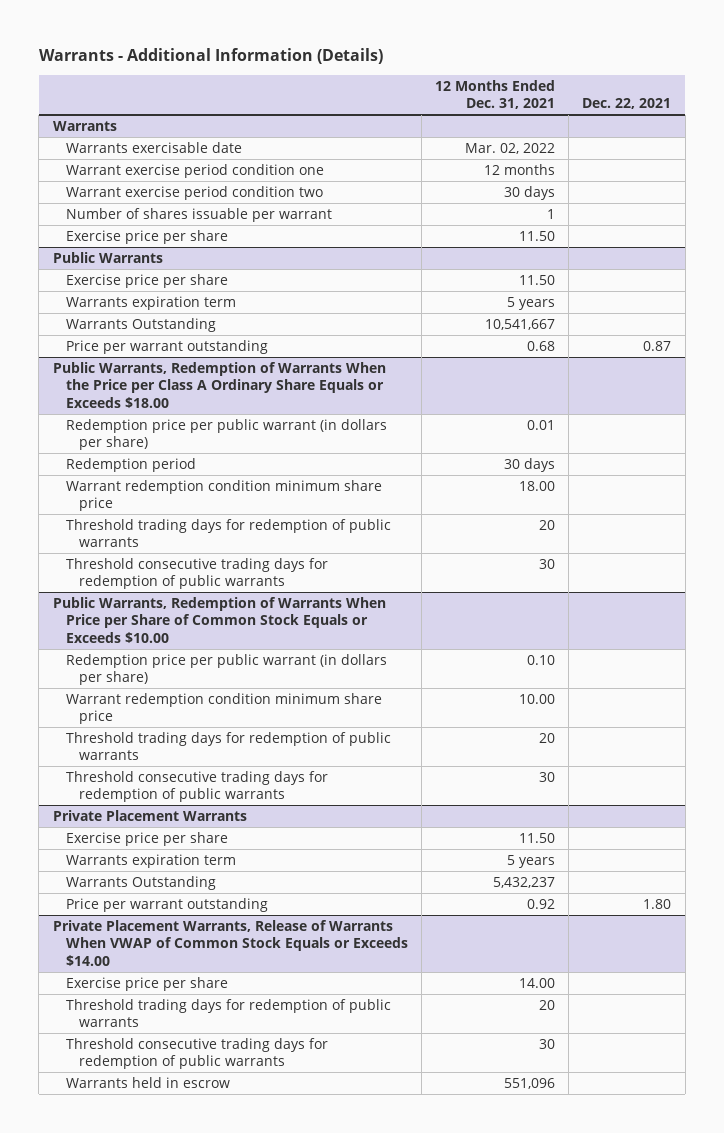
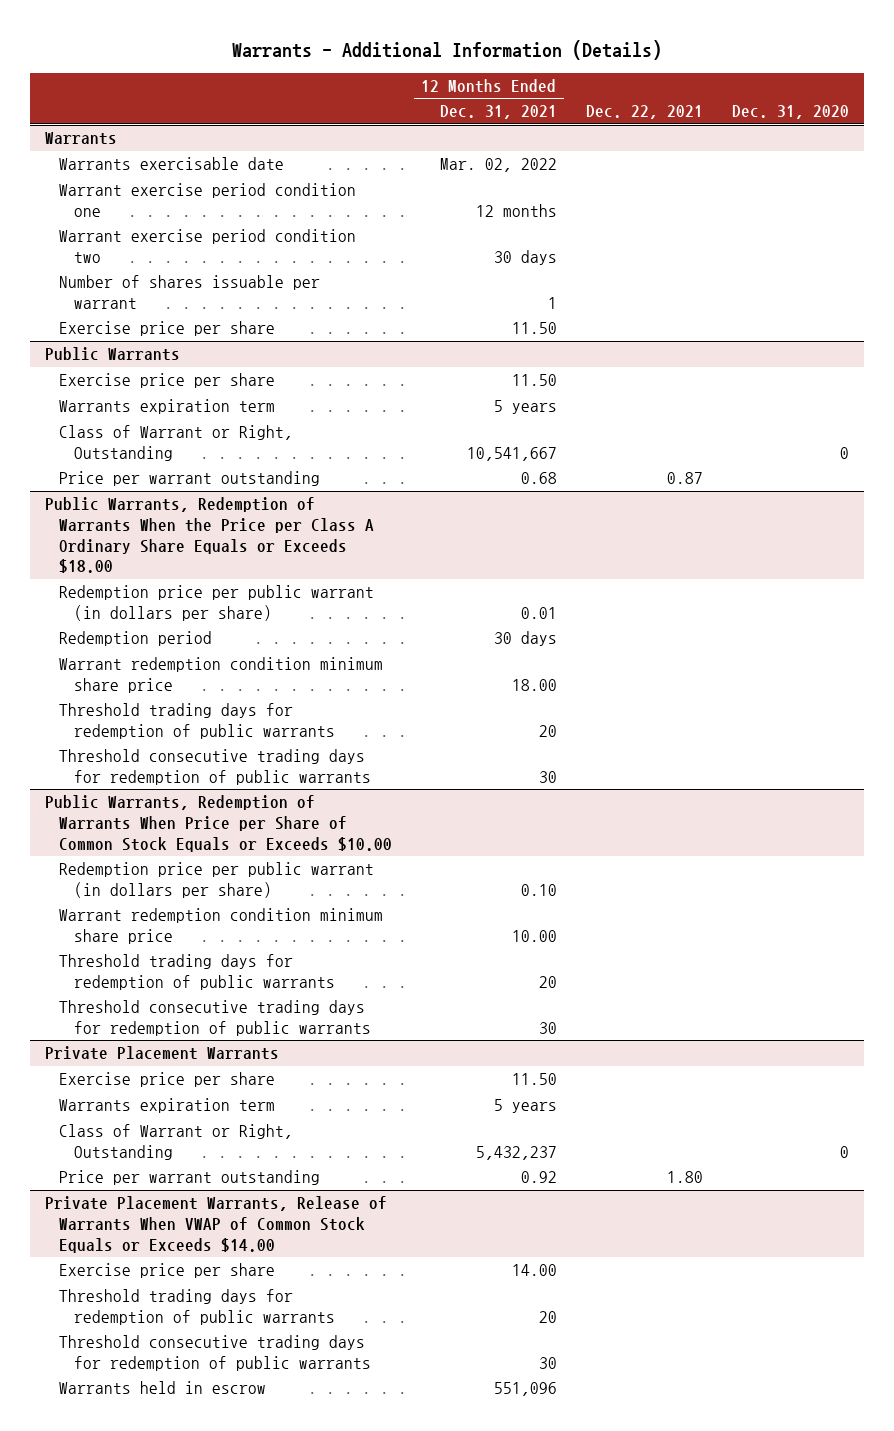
none -> [732,105,850,120] Dec. 31, 2020
[65,317,216,332] Warrants Outstanding -> [59,425,294,461] Class of Warrant or Right, Outstanding
[65,875,216,890] Warrants Outstanding -> [59,1124,294,1160] Class of Warrant or Right, Outstanding

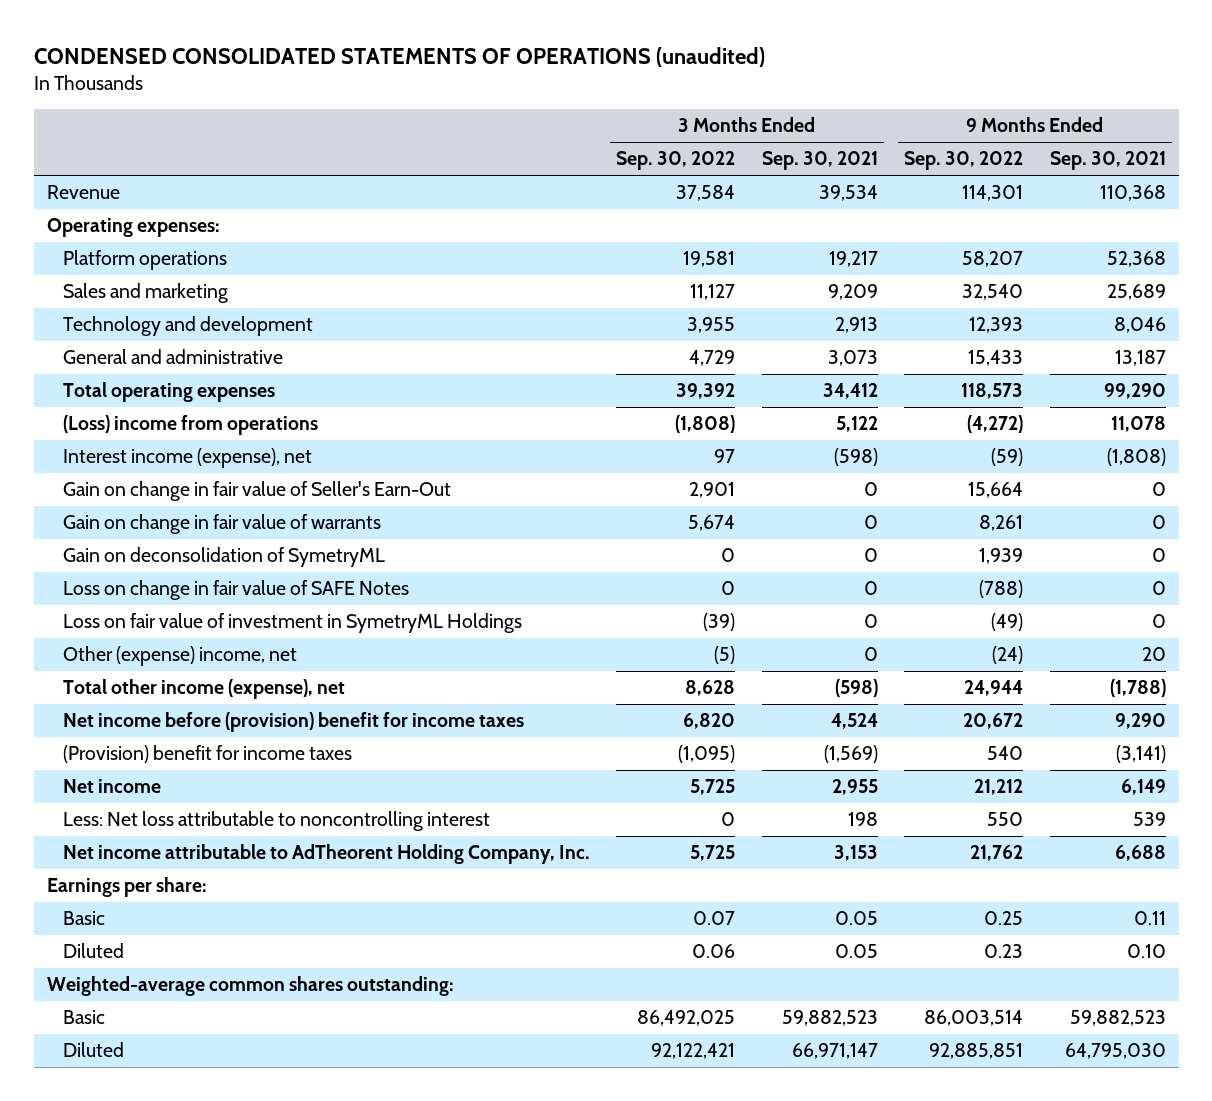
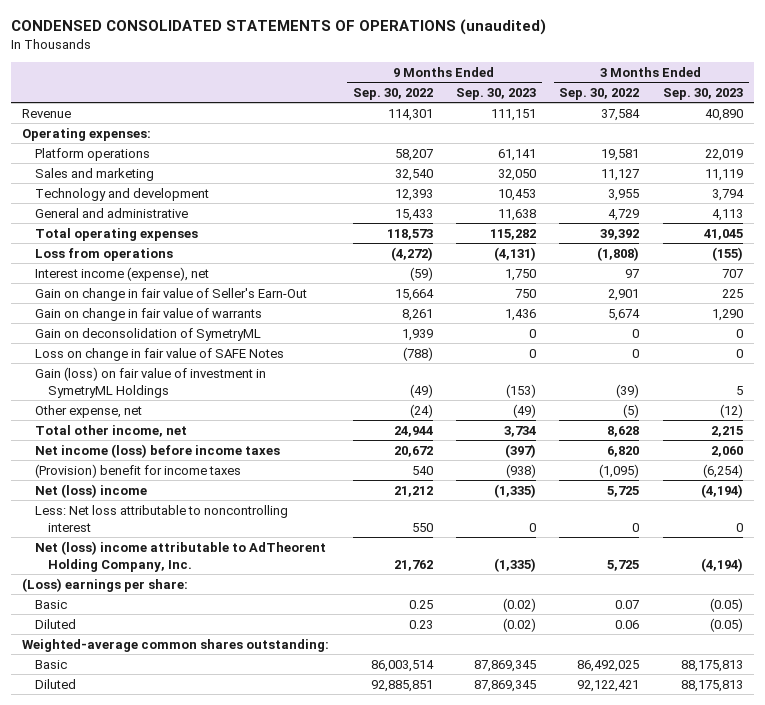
[761,151,878,171] Sep. 30, 2021 -> none
[1049,151,1166,171] Sep. 30, 2021 -> none
none -> [456,87,537,100] Sep. 30, 2023
none -> [662,87,743,100] Sep. 30, 2023
[62,415,318,436] (Loss) income from operations -> [35,247,174,261] Loss from operations
[62,613,522,634] Loss on fair value of investment in SymetryML Holdings -> [35,366,267,398] Gain (loss) on fair value of investment in SymetryML Holdings
[62,646,297,667] Other (expense) income, net -> [35,404,143,418] Other expense, net
[62,679,345,700] Total other income (expense), net -> [35,424,188,437] Total other income, net
[62,712,524,733] Net income before (provision) benefit for income taxes -> [35,443,281,458] Net income (loss) before income taxes
[62,779,161,794] Net income -> [35,483,148,498] Net (loss) income
[62,844,590,865] Net income attributable to AdTheorent Holding Company, Inc. -> [35,540,327,572] Net (loss) income attributable to AdTheorent Holding Company, Inc.
[46,877,207,898] Earnings per share: -> [22,577,189,592] (Loss) earnings per share:

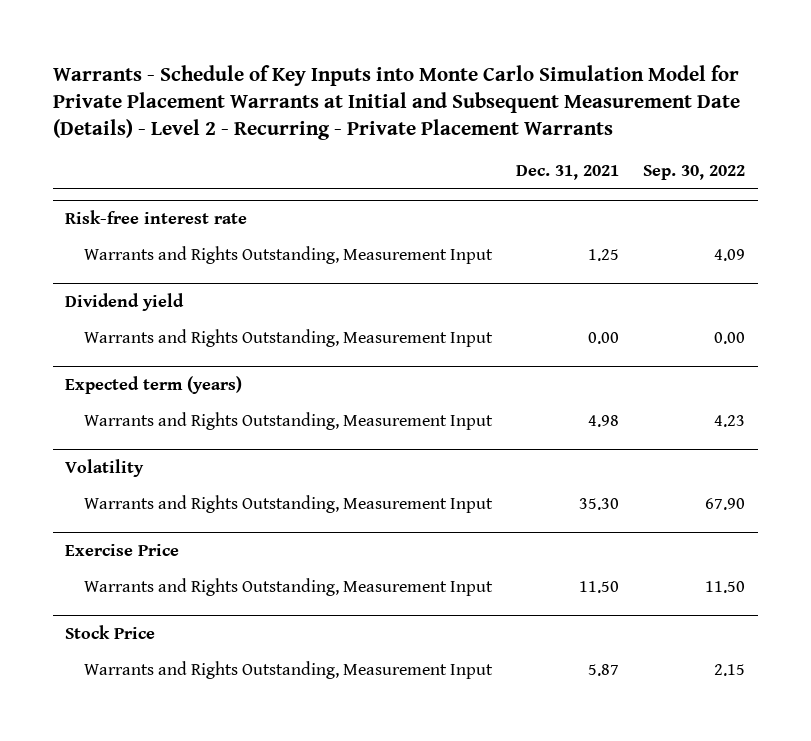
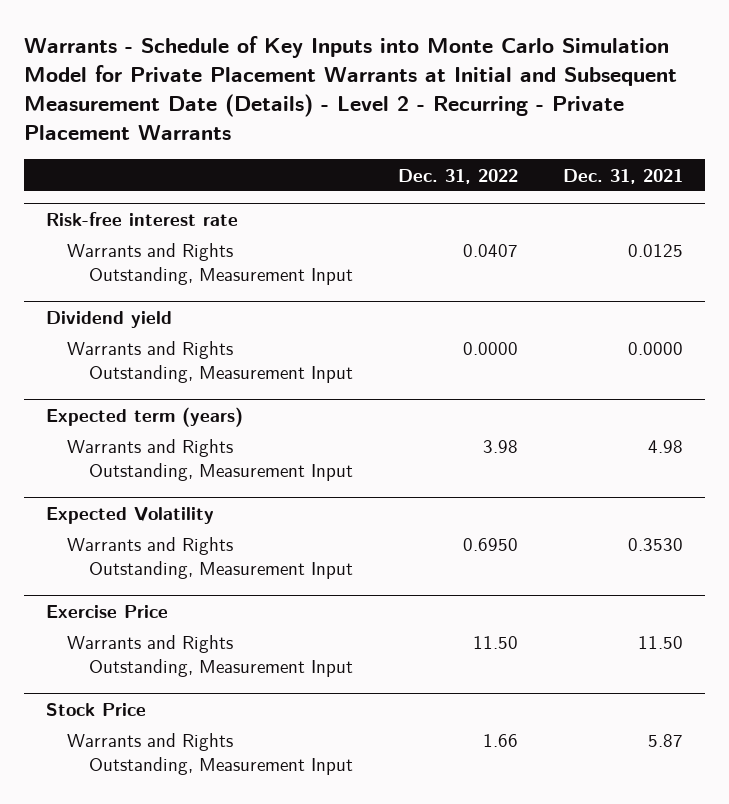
[643,165,746,181] Sep. 30, 2022 -> none
none -> [397,168,518,184] Dec. 31, 2022
[588,249,620,262] 1.25 -> [627,244,683,258] 0.0125
[588,332,620,345] 0.00 -> [627,342,683,356] 0.0000
[65,459,145,478] Volatility -> [46,506,215,524] Expected Volatility
[579,498,620,511] 35.30 -> [627,538,683,552] 0.3530

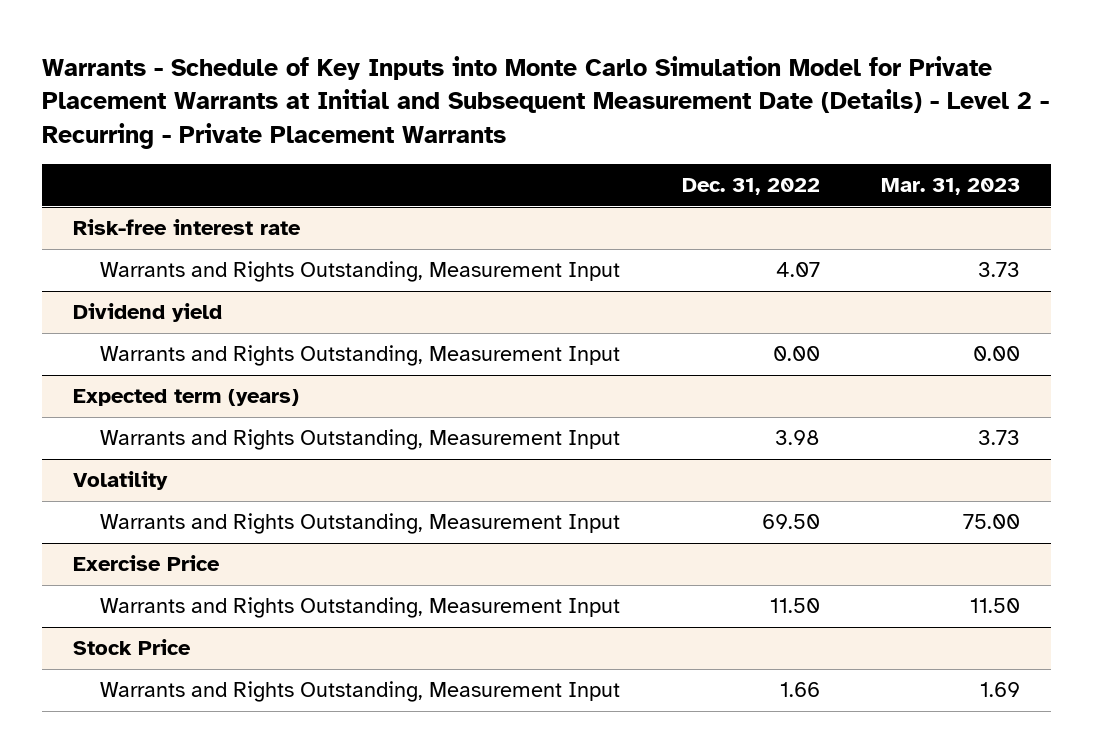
[562,168,683,184] Dec. 31, 2021 -> none
none -> [881,178,1021,196] Mar. 31, 2023
[462,244,518,258] 0.0407 -> [775,262,820,278] 4.07
[462,342,518,356] 0.0000 -> [772,346,820,362] 0.00
[46,506,215,524] Expected Volatility -> [73,471,169,491] Volatility
[462,538,518,552] 0.6950 -> [761,514,820,530] 69.50

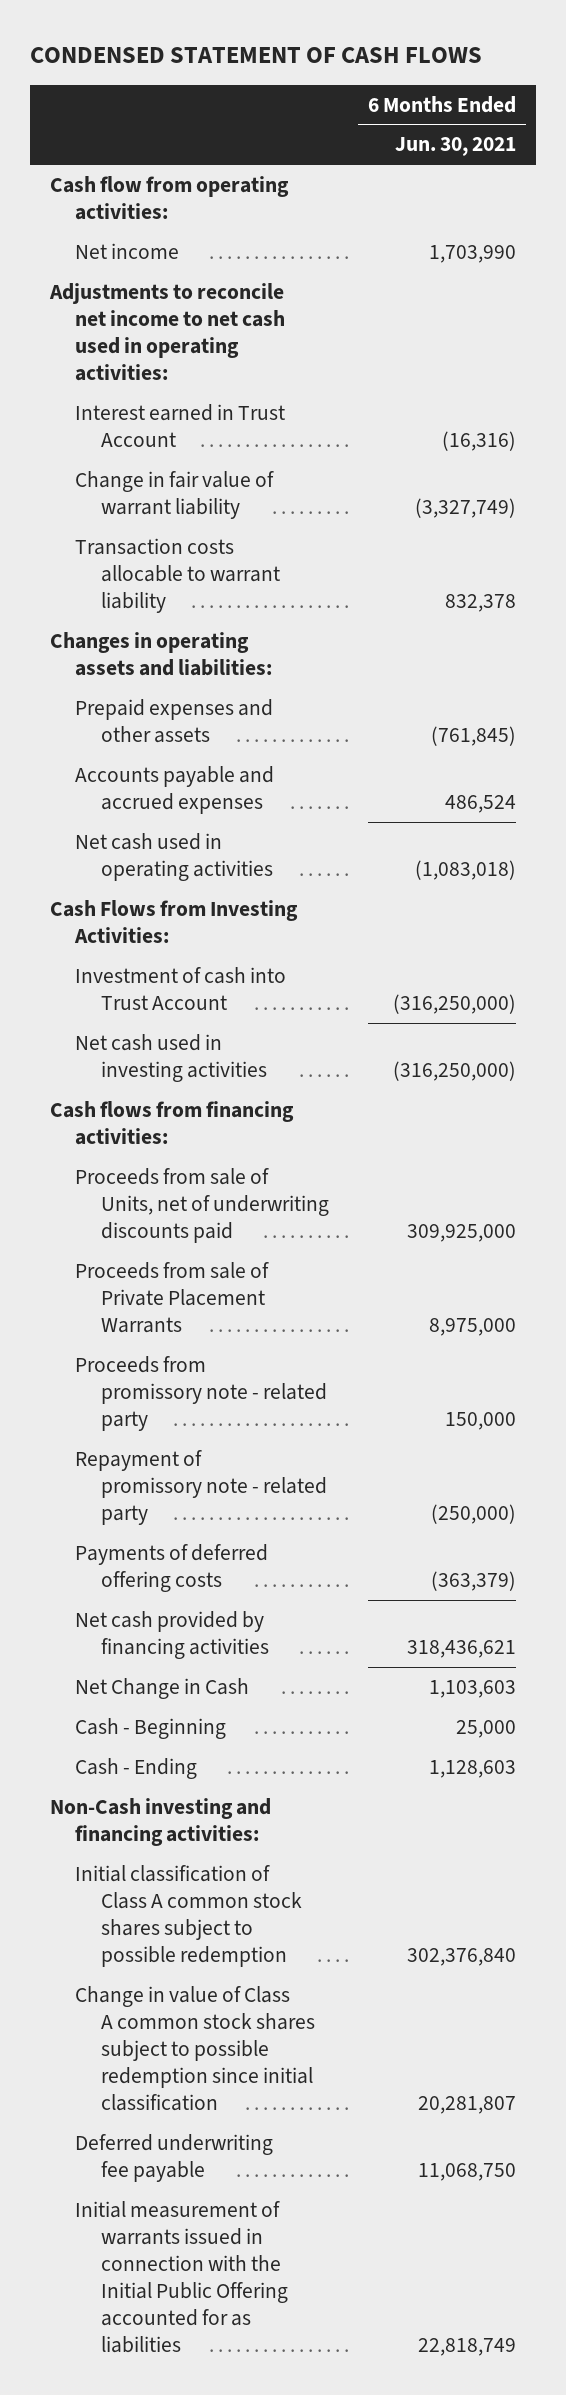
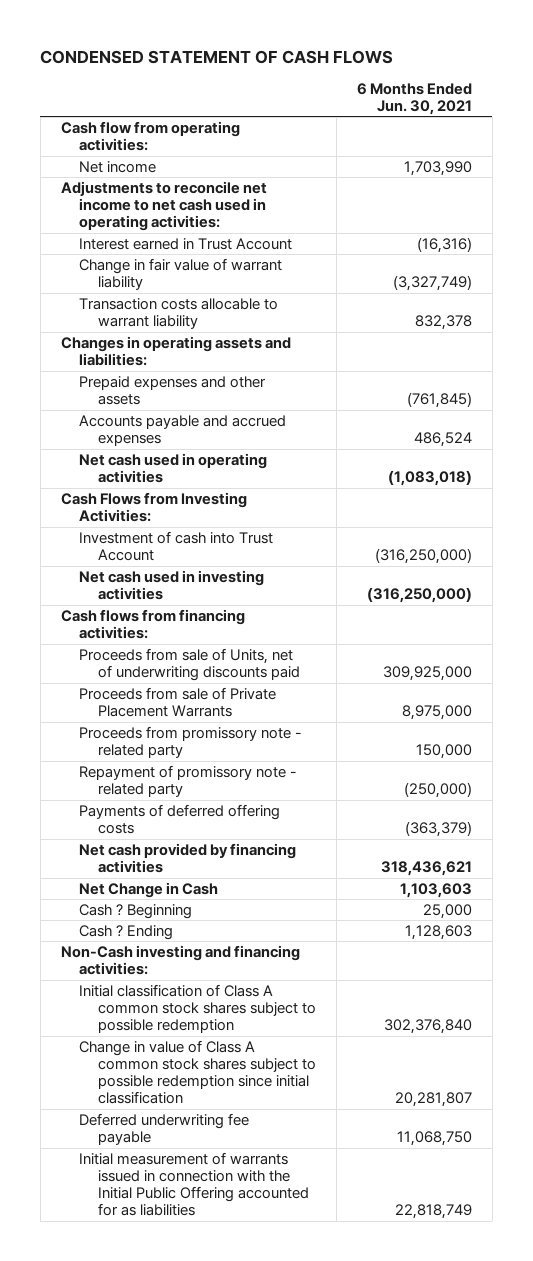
[75,1717,227,1739] Cash - Beginning -> [79,903,193,919] Cash ? Beginning
[75,1757,198,1779] Cash - Ending -> [79,924,174,940] Cash ? Ending

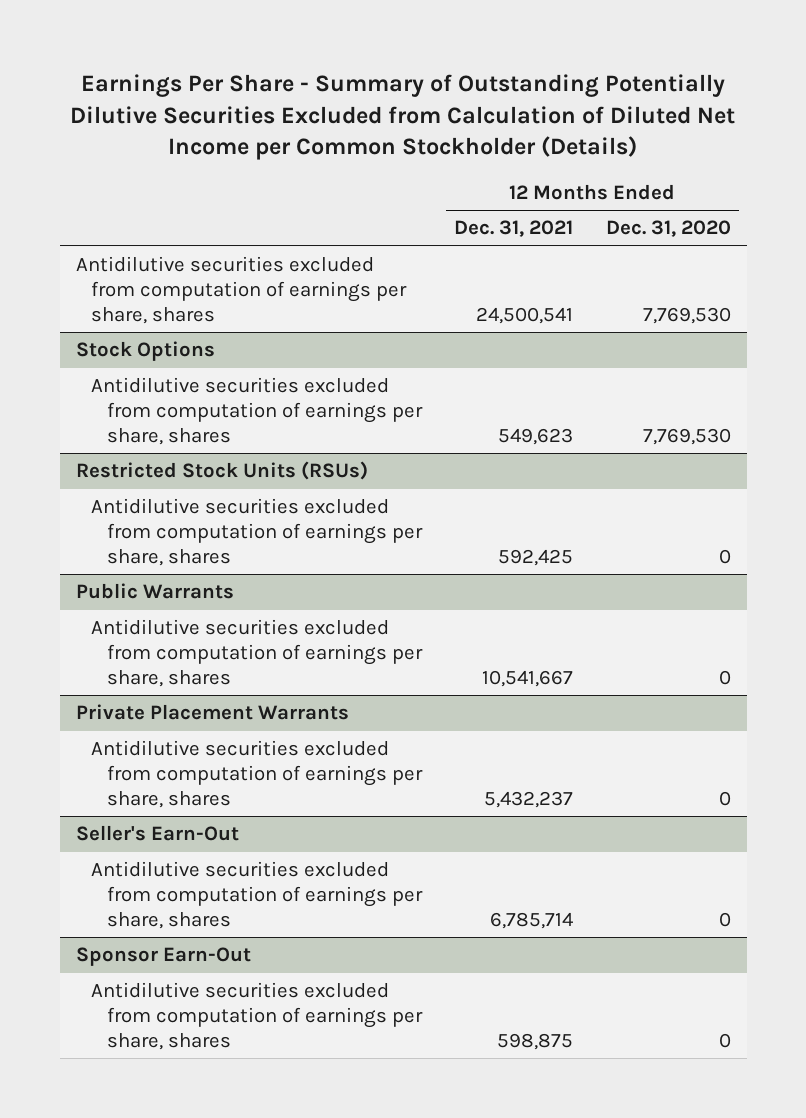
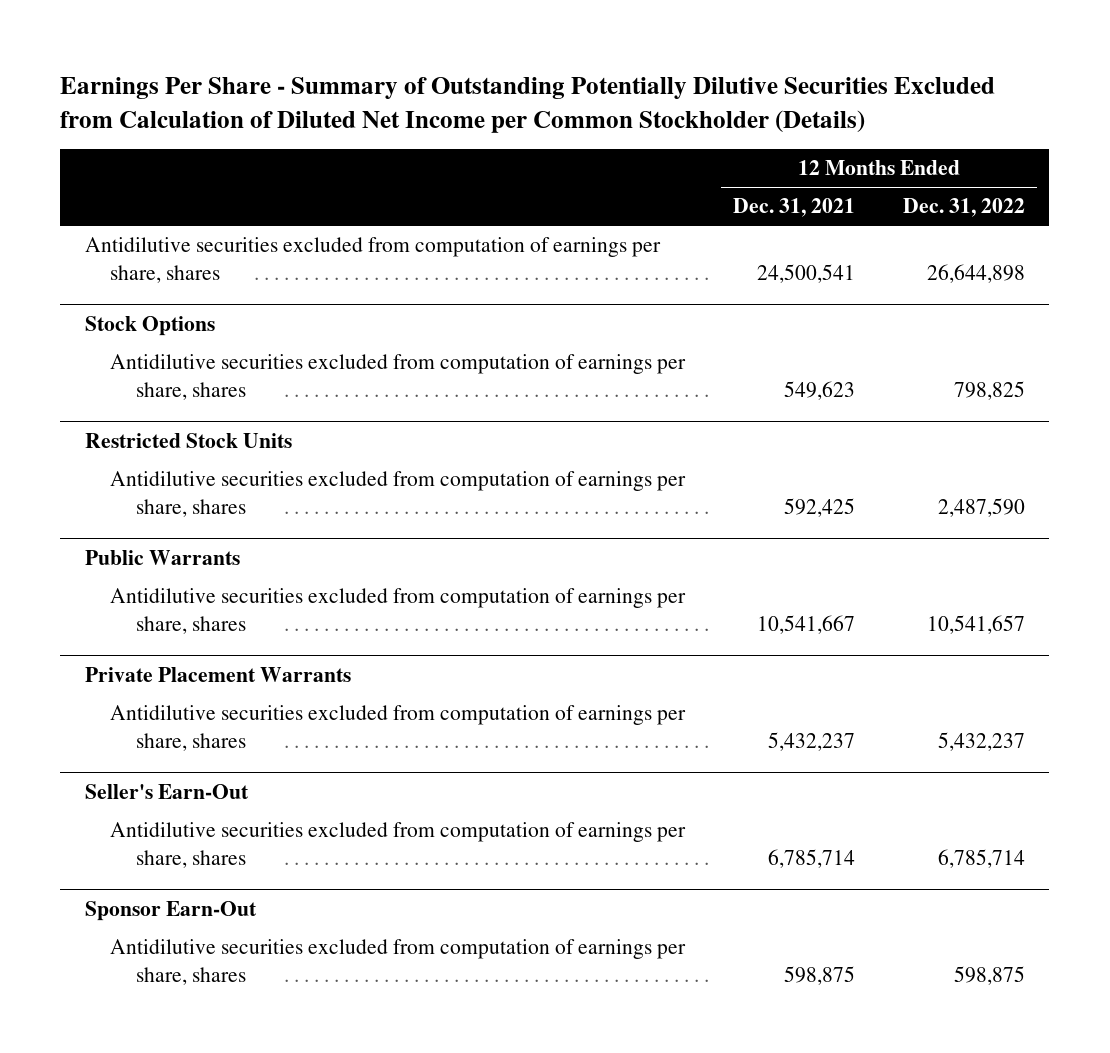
[605,220,731,238] Dec. 31, 2020 -> none
none -> [903,198,1026,218] Dec. 31, 2022
[75,461,368,481] Restricted Stock Units (RSUs) -> [84,432,292,448] Restricted Stock Units

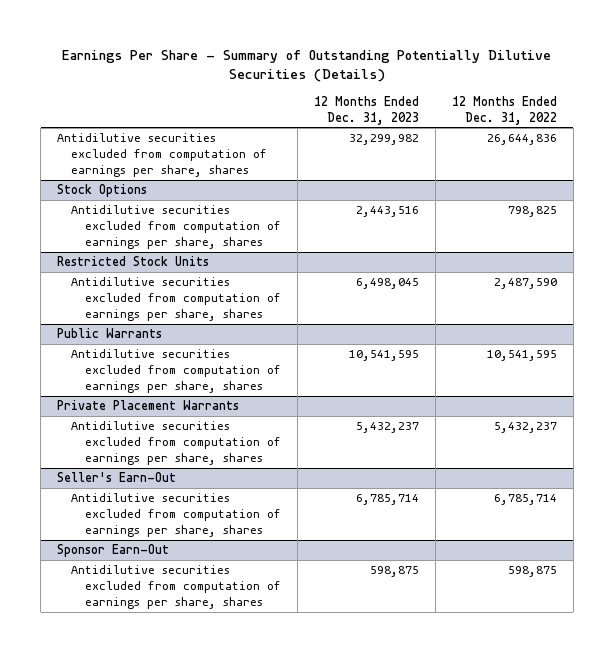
[60,76,996,133] Earnings Per Share - Summary of Outstanding Potentially Dilutive Securities Excluded from Calculation of Diluted Net Income per Common Stockholder (Details) -> [61,49,551,83] Earnings Per Share - Summary of Outstanding Potentially Dilutive Securities (Details)
[733,198,856,218] Dec. 31, 2021 -> none
none -> [313,95,419,125] 12 Months Ended Dec. 31, 2023
[927,263,1026,283] 26,644,898 -> [486,134,557,146] 26,644,836
[927,614,1026,634] 10,541,657 -> [486,350,557,362] 10,541,595

